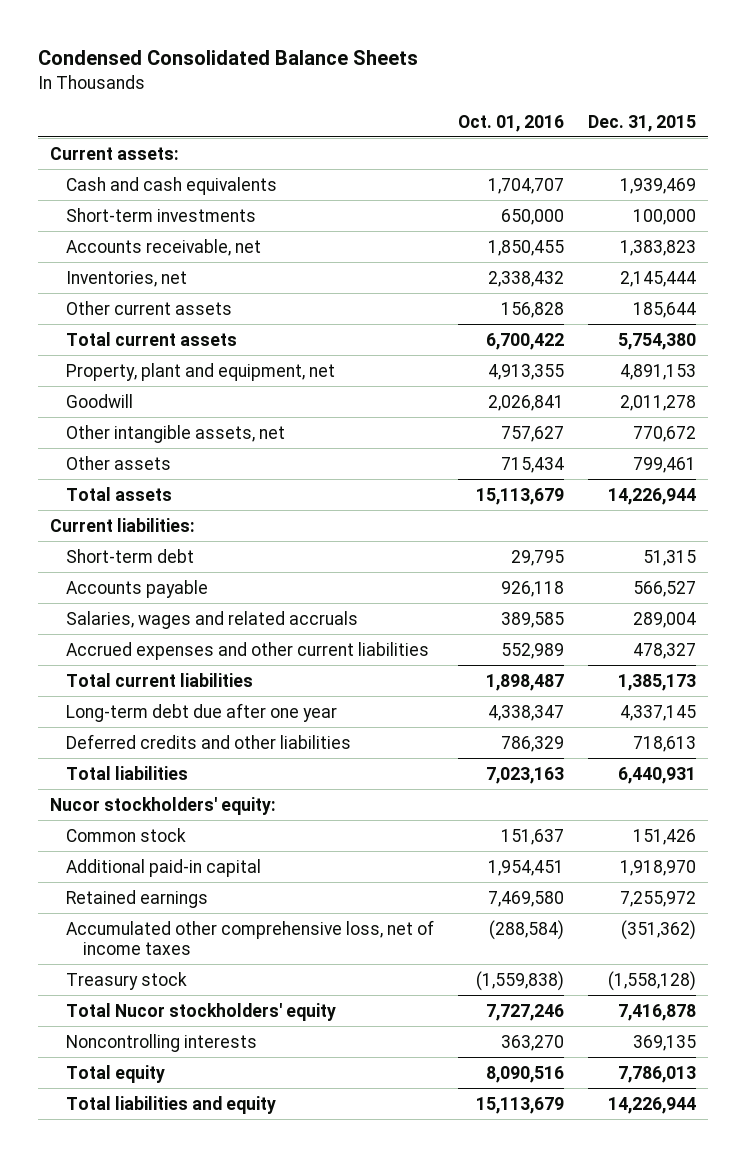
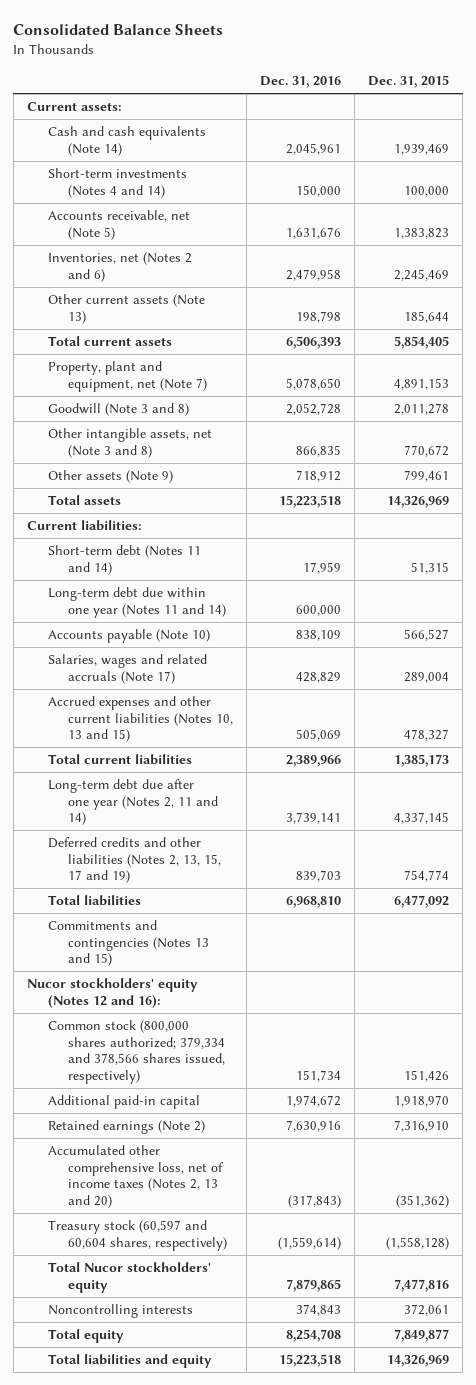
[37,49,418,65] Condensed Consolidated Balance Sheets -> [13,24,224,36] Consolidated Balance Sheets
[458,114,565,132] Oct. 01, 2016 -> none
none -> [260,76,342,89] Dec. 31, 2016
[66,176,278,195] Cash and cash equivalents -> [47,126,206,156] Cash and cash equivalents (Note 14)
[66,207,257,222] Short-term investments -> [47,168,187,198] Short-term investments (Notes 4 and 14)
[66,238,262,256] Accounts receivable, net -> [47,210,190,240] Accounts receivable, net (Note 5)
[66,270,188,287] Inventories, net -> [47,252,192,282] Inventories, net (Notes 2 and 6)
[620,270,697,287] 2,145,444 -> [394,268,450,281] 2,245,469
[66,300,233,315] Other current assets -> [47,294,205,324] Other current assets (Note 13)
[618,332,697,350] 5,754,380 -> [394,336,450,350] 5,854,405
[66,362,336,381] Property, plant and equipment, net -> [47,361,208,392] Property, plant and equipment, net (Note 7)
[66,393,134,408] Goodwill -> [47,403,189,417] Goodwill (Note 3 and 8)
[66,424,286,443] Other intangible assets, net -> [47,428,212,458] Other intangible assets, net (Note 3 and 8)
[66,455,172,470] Other assets -> [47,470,173,484] Other assets (Note 9)
[608,487,697,505] 14,226,944 -> [387,496,450,509] 14,326,969
[66,548,195,563] Short-term debt -> [47,545,201,575] Short-term debt (Notes 11 and 14)
none -> [47,587,227,618] Long-term debt due within one year (Notes 11 and 14)
[66,579,209,598] Accounts payable -> [47,629,210,644] Accounts payable (Note 10)
[66,610,359,629] Salaries, wages and related accruals -> [47,654,207,684] Salaries, wages and related accruals (Note 17)
[66,641,430,660] Accrued expenses and other current liabilities -> [47,696,234,743] Accrued expenses and other current liabilities (Notes 10, 13 and 15)
[66,702,338,722] Long-term debt due after one year -> [47,779,219,826] Long-term debt due after one year (Notes 2, 11 and 14)
[66,733,352,749] Deferred credits and other liabilities -> [47,837,222,884] Deferred credits and other liabilities (Notes 2, 13, 15, 17 and 19)
[633,735,697,752] 718,613 -> [404,870,450,883] 754,774
[618,766,697,784] 6,440,931 -> [394,895,450,909] 6,477,092
none -> [47,920,210,967] Commitments and contingencies (Notes 13 and 15)
[49,796,276,815] Nucor stockholders' equity: -> [26,978,198,1008] Nucor stockholders' equity (Notes 12 and 16):
[66,827,187,842] Common stock -> [47,1020,226,1084] Common stock (800,000 shares authorized; 379,334 and 378,566 shares issued, respectively)
[66,889,209,908] Retained earnings -> [47,1120,205,1135] Retained earnings (Note 2)
[620,890,697,907] 7,255,972 -> [394,1120,450,1133] 7,316,910
[66,919,435,956] Accumulated other comprehensive loss, net of income taxes -> [47,1145,225,1208] Accumulated other comprehensive loss, net of income taxes (Notes 2, 13 and 20)
[66,971,188,990] Treasury stock -> [47,1220,228,1251] Treasury stock (60,597 and 60,604 shares, respectively)
[618,1003,697,1021] 7,416,878 -> [394,1278,450,1292] 7,477,816
[633,1034,697,1051] 369,135 -> [404,1304,450,1317] 372,061
[618,1065,697,1083] 7,786,013 -> [394,1329,450,1343] 7,849,877
[608,1096,697,1114] 14,226,944 -> [387,1355,450,1368] 14,326,969

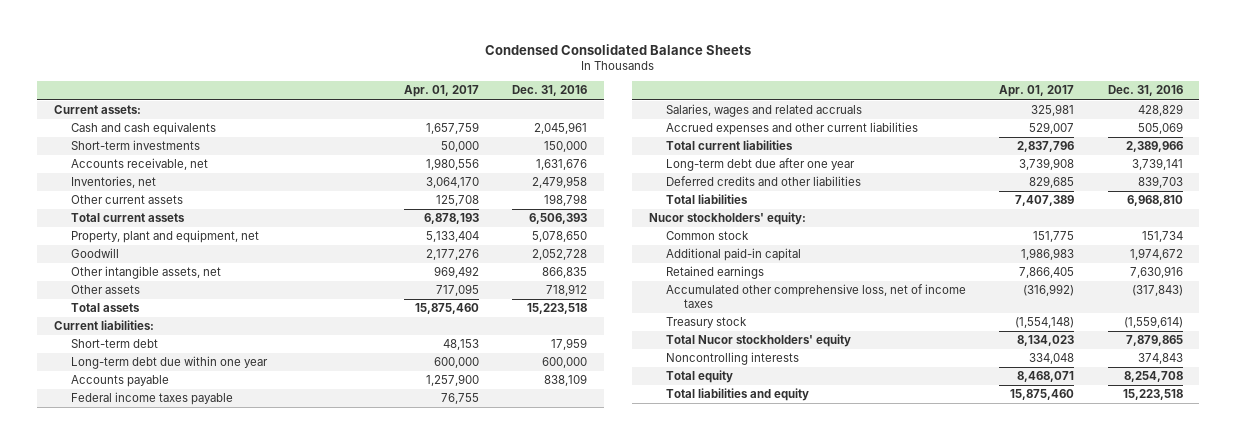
[13,24,224,36] Consolidated Balance Sheets -> [485,43,752,55] Condensed Consolidated Balance Sheets
[368,75,450,89] Dec. 31, 2015 -> none
none -> [404,85,480,98] Apr. 01, 2017
[47,126,206,156] Cash and cash equivalents (Note 14) -> [71,122,217,136] Cash and cash equivalents
[47,168,187,198] Short-term investments (Notes 4 and 14) -> [71,140,201,151] Short-term investments
[47,210,190,240] Accounts receivable, net (Note 5) -> [71,158,209,171] Accounts receivable, net
[47,252,192,282] Inventories, net (Notes 2 and 6) -> [71,176,157,189] Inventories, net
[47,294,205,324] Other current assets (Note 13) -> [71,195,184,205] Other current assets
[47,361,208,392] Property, plant and equipment, net (Note 7) -> [71,230,260,244] Property, plant and equipment, net
[47,403,189,417] Goodwill (Note 3 and 8) -> [71,248,120,259] Goodwill
[47,428,212,458] Other intangible assets, net (Note 3 and 8) -> [71,266,222,280] Other intangible assets, net
[47,470,173,484] Other assets (Note 9) -> [71,285,141,295] Other assets
[47,545,201,575] Short-term debt (Notes 11 and 14) -> [71,339,159,349] Short-term debt
[47,587,227,618] Long-term debt due within one year (Notes 11 and 14) -> [71,356,269,370] Long-term debt due within one year
[47,629,210,644] Accounts payable (Note 10) -> [71,375,170,388] Accounts payable
none -> [71,392,234,406] Federal income taxes payable
[47,654,207,684] Salaries, wages and related accruals (Note 17) -> [666,104,863,118] Salaries, wages and related accruals
[47,696,234,743] Accrued expenses and other current liabilities (Notes 10, 13 and 15) -> [666,122,919,136] Accrued expenses and other current liabilities
[47,779,219,826] Long-term debt due after one year (Notes 2, 11 and 14) -> [666,158,856,172] Long-term debt due after one year
[47,837,222,884] Deferred credits and other liabilities (Notes 2, 13, 15, 17 and 19) -> [666,176,862,187] Deferred credits and other liabilities
[47,920,210,967] Commitments and contingencies (Notes 13 and 15) -> none
[26,978,198,1008] Nucor stockholders' equity (Notes 12 and 16): -> [648,212,806,226] Nucor stockholders' equity:
[47,1020,226,1084] Common stock (800,000 shares authorized; 379,334 and 378,566 shares issued, respectively) -> [666,231,750,241] Common stock
[47,1120,205,1135] Retained earnings (Note 2) -> [666,266,765,280] Retained earnings
[47,1145,225,1208] Accumulated other comprehensive loss, net of income taxes (Notes 2, 13 and 20) -> [666,284,967,309] Accumulated other comprehensive loss, net of income taxes
[47,1220,228,1251] Treasury stock (60,597 and 60,604 shares, respectively) -> [666,317,748,329] Treasury stock

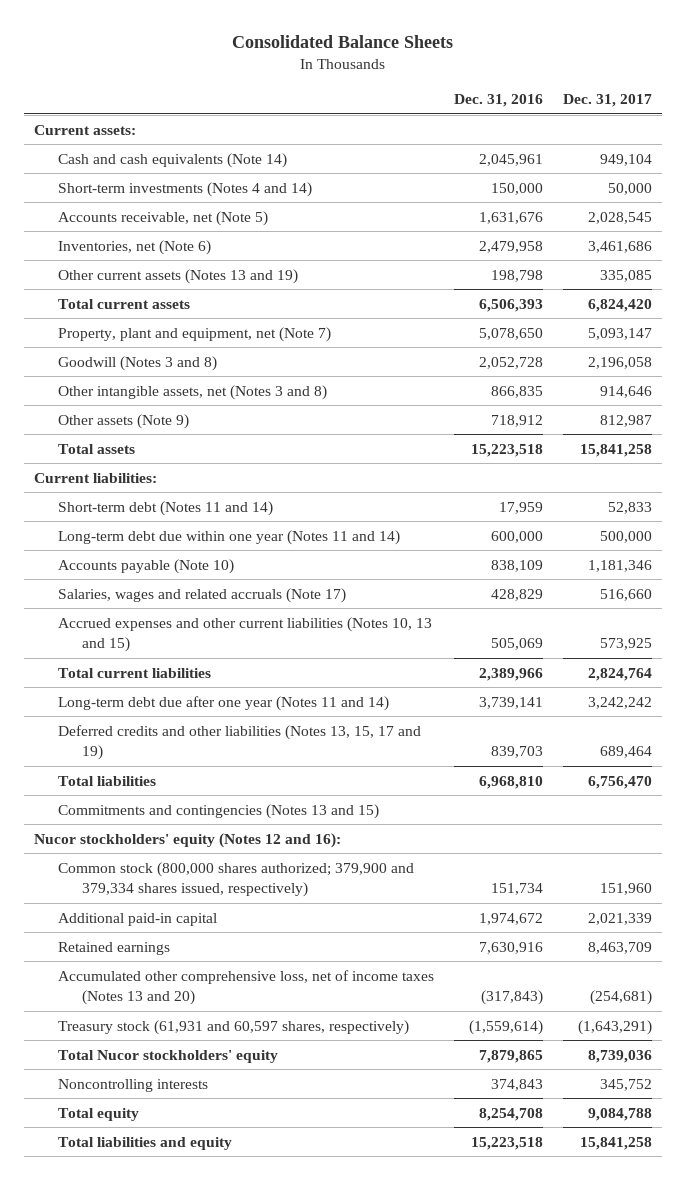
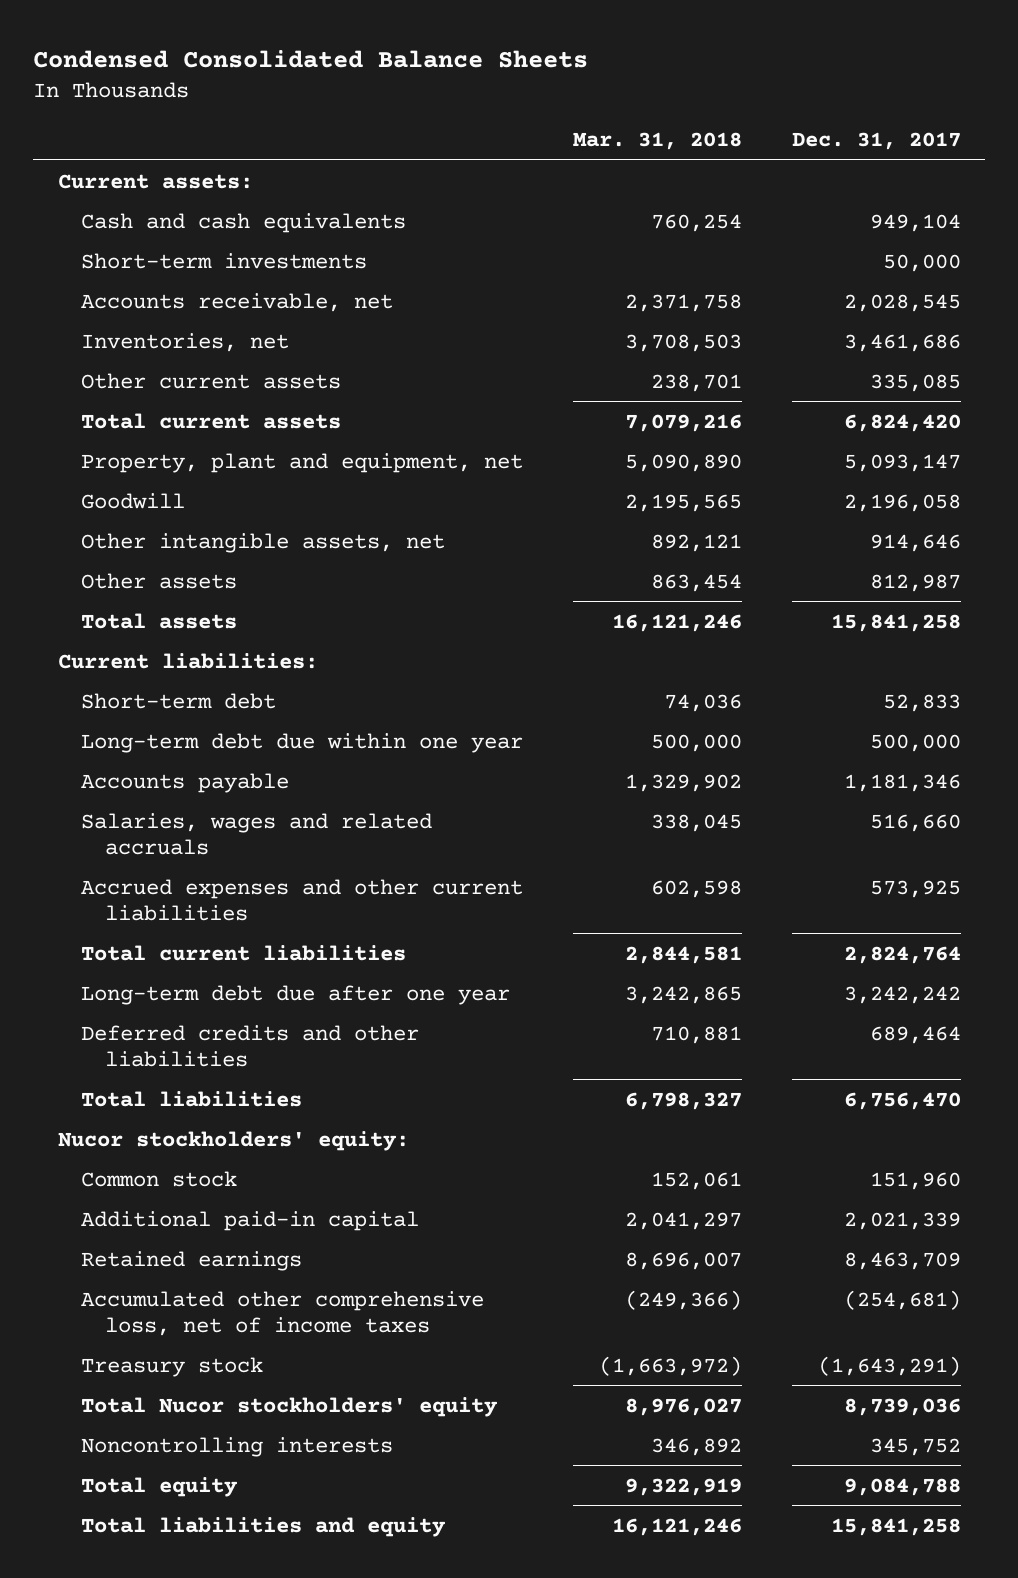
[231,34,453,48] Consolidated Balance Sheets -> [32,50,588,69] Condensed Consolidated Balance Sheets
[454,94,544,108] Dec. 31, 2016 -> none
none -> [572,132,742,151] Mar. 31, 2018
[58,152,288,168] Cash and cash equivalents (Note 14) -> [81,212,407,233] Cash and cash equivalents
[58,181,313,197] Short-term investments (Notes 4 and 14) -> [81,252,368,269] Short-term investments
[58,210,269,226] Accounts receivable, net (Note 5) -> [81,292,394,312] Accounts receivable, net
[58,239,212,255] Inventories, net (Note 6) -> [81,332,290,352] Inventories, net
[58,268,299,284] Other current assets (Notes 13 and 19) -> [81,372,342,389] Other current assets
[58,326,332,342] Property, plant and equipment, net (Note 7) -> [81,452,524,473] Property, plant and equipment, net
[58,355,218,371] Goodwill (Notes 3 and 8) -> [81,492,186,509] Goodwill
[58,384,328,400] Other intangible assets, net (Notes 3 and 8) -> [81,532,446,553] Other intangible assets, net
[58,413,190,429] Other assets (Note 9) -> [81,572,238,589] Other assets
[58,500,274,516] Short-term debt (Notes 11 and 14) -> [81,692,277,709] Short-term debt
[58,529,401,545] Long-term debt due within one year (Notes 11 and 14) -> [81,732,524,753] Long-term debt due within one year
[58,558,235,574] Accounts payable (Note 10) -> [81,772,290,793] Accounts payable
[58,587,347,603] Salaries, wages and related accruals (Note 17) -> [81,812,433,855] Salaries, wages and related accruals
[58,616,433,652] Accrued expenses and other current liabilities (Notes 10, 13 and 15) -> [81,878,524,921] Accrued expenses and other current liabilities
[58,695,390,711] Long-term debt due after one year (Notes 11 and 14) -> [81,984,511,1005] Long-term debt due after one year
[58,724,422,760] Deferred credits and other liabilities (Notes 13, 15, 17 and 19) -> [81,1024,420,1067] Deferred credits and other liabilities
[58,803,380,819] Commitments and contingencies (Notes 13 and 15) -> none
[33,832,341,848] Nucor stockholders' equity (Notes 12 and 16): -> [57,1130,409,1151] Nucor stockholders' equity:
[58,861,415,897] Common stock (800,000 shares authorized; 379,900 and 379,334 shares issued, respectively) -> [81,1170,238,1187] Common stock
[58,969,435,1005] Accumulated other comprehensive loss, net of income taxes (Notes 13 and 20) -> [81,1290,485,1336] Accumulated other comprehensive loss, net of income taxes
[58,1019,410,1035] Treasury stock (61,931 and 60,597 shares, respectively) -> [81,1356,264,1377] Treasury stock

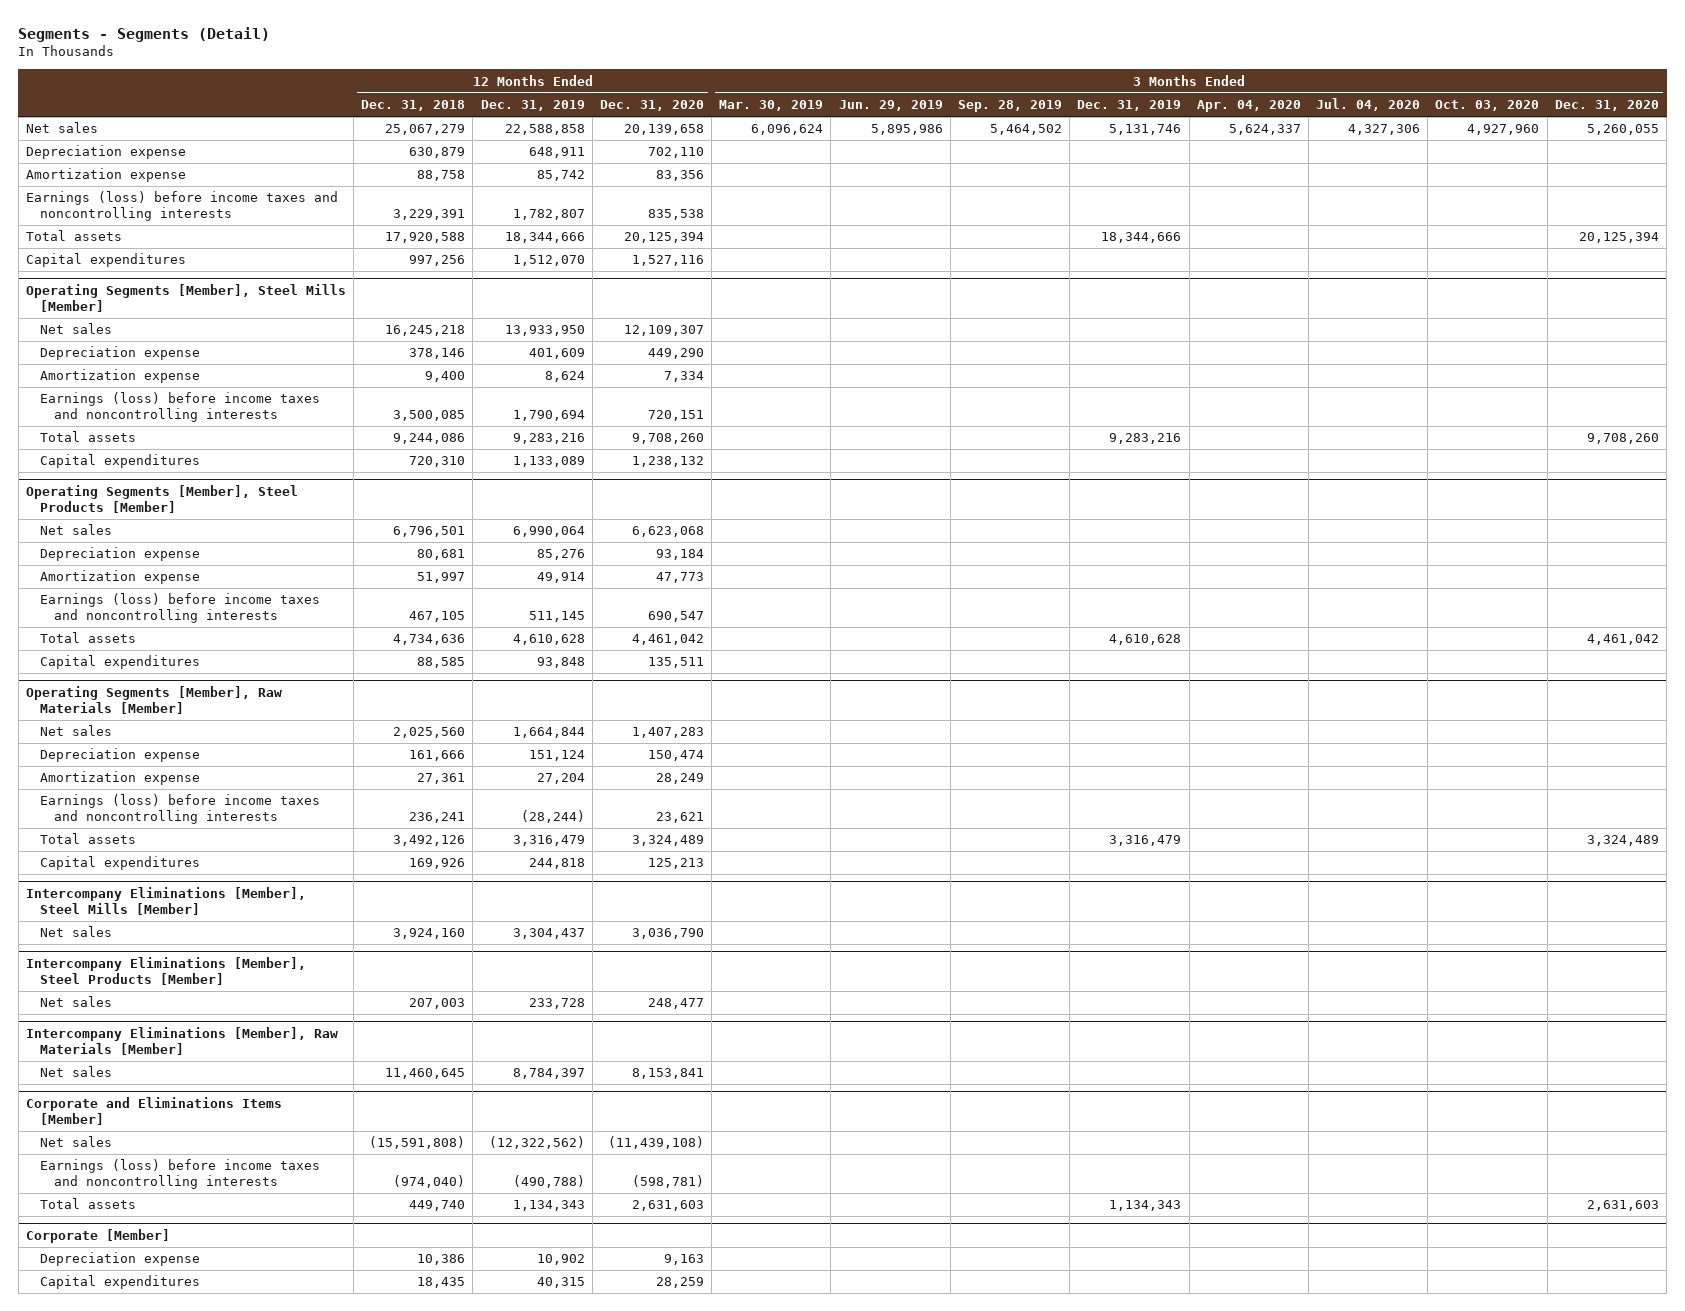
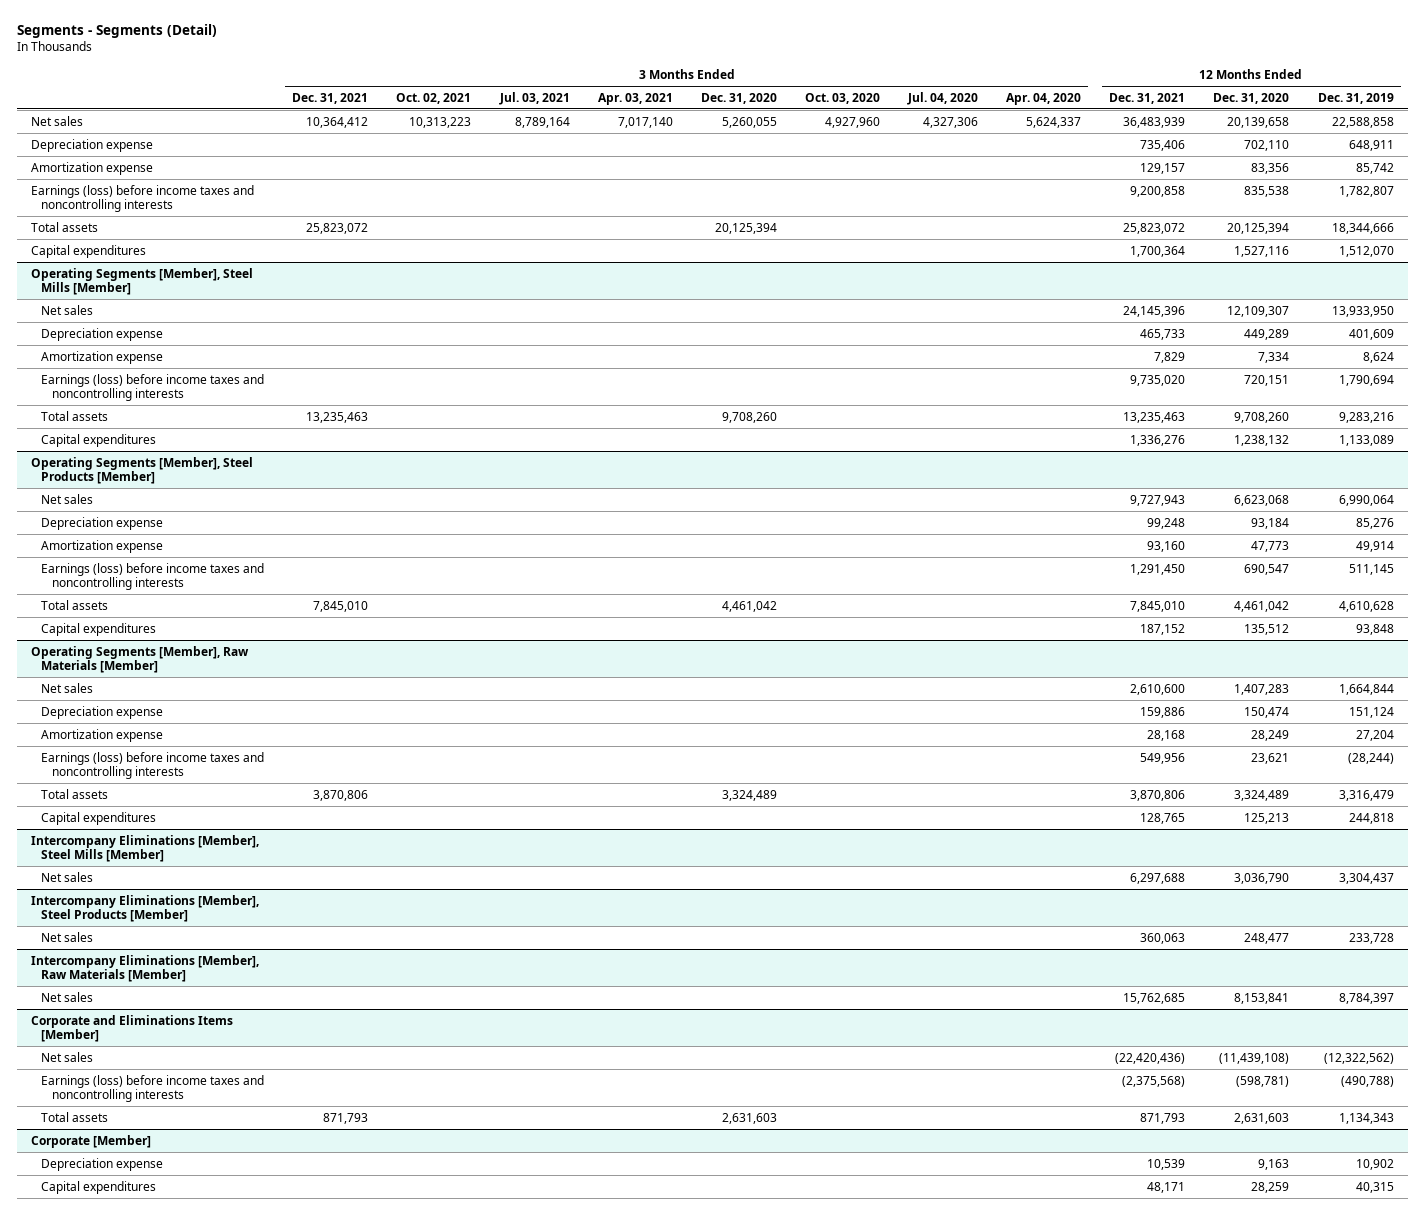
[361,100,466,112] Dec. 31, 2018 -> none
[719,100,824,112] Mar. 30, 2019 -> none
[838,100,943,112] Jun. 29, 2019 -> none
[958,100,1063,113] Sep. 28, 2019 -> none
[1077,100,1182,112] Dec. 31, 2019 -> none
none -> [292,92,369,104] Dec. 31, 2021
none -> [396,92,472,104] Oct. 02, 2021
none -> [498,91,570,105] Jul. 03, 2021
none -> [597,92,673,105] Apr. 03, 2021
none -> [1109,92,1186,104] Dec. 31, 2021
[647,348,704,360] 449,290 -> [1244,328,1290,340] 449,289
[647,657,704,669] 135,511 -> [1244,623,1290,635] 135,512

